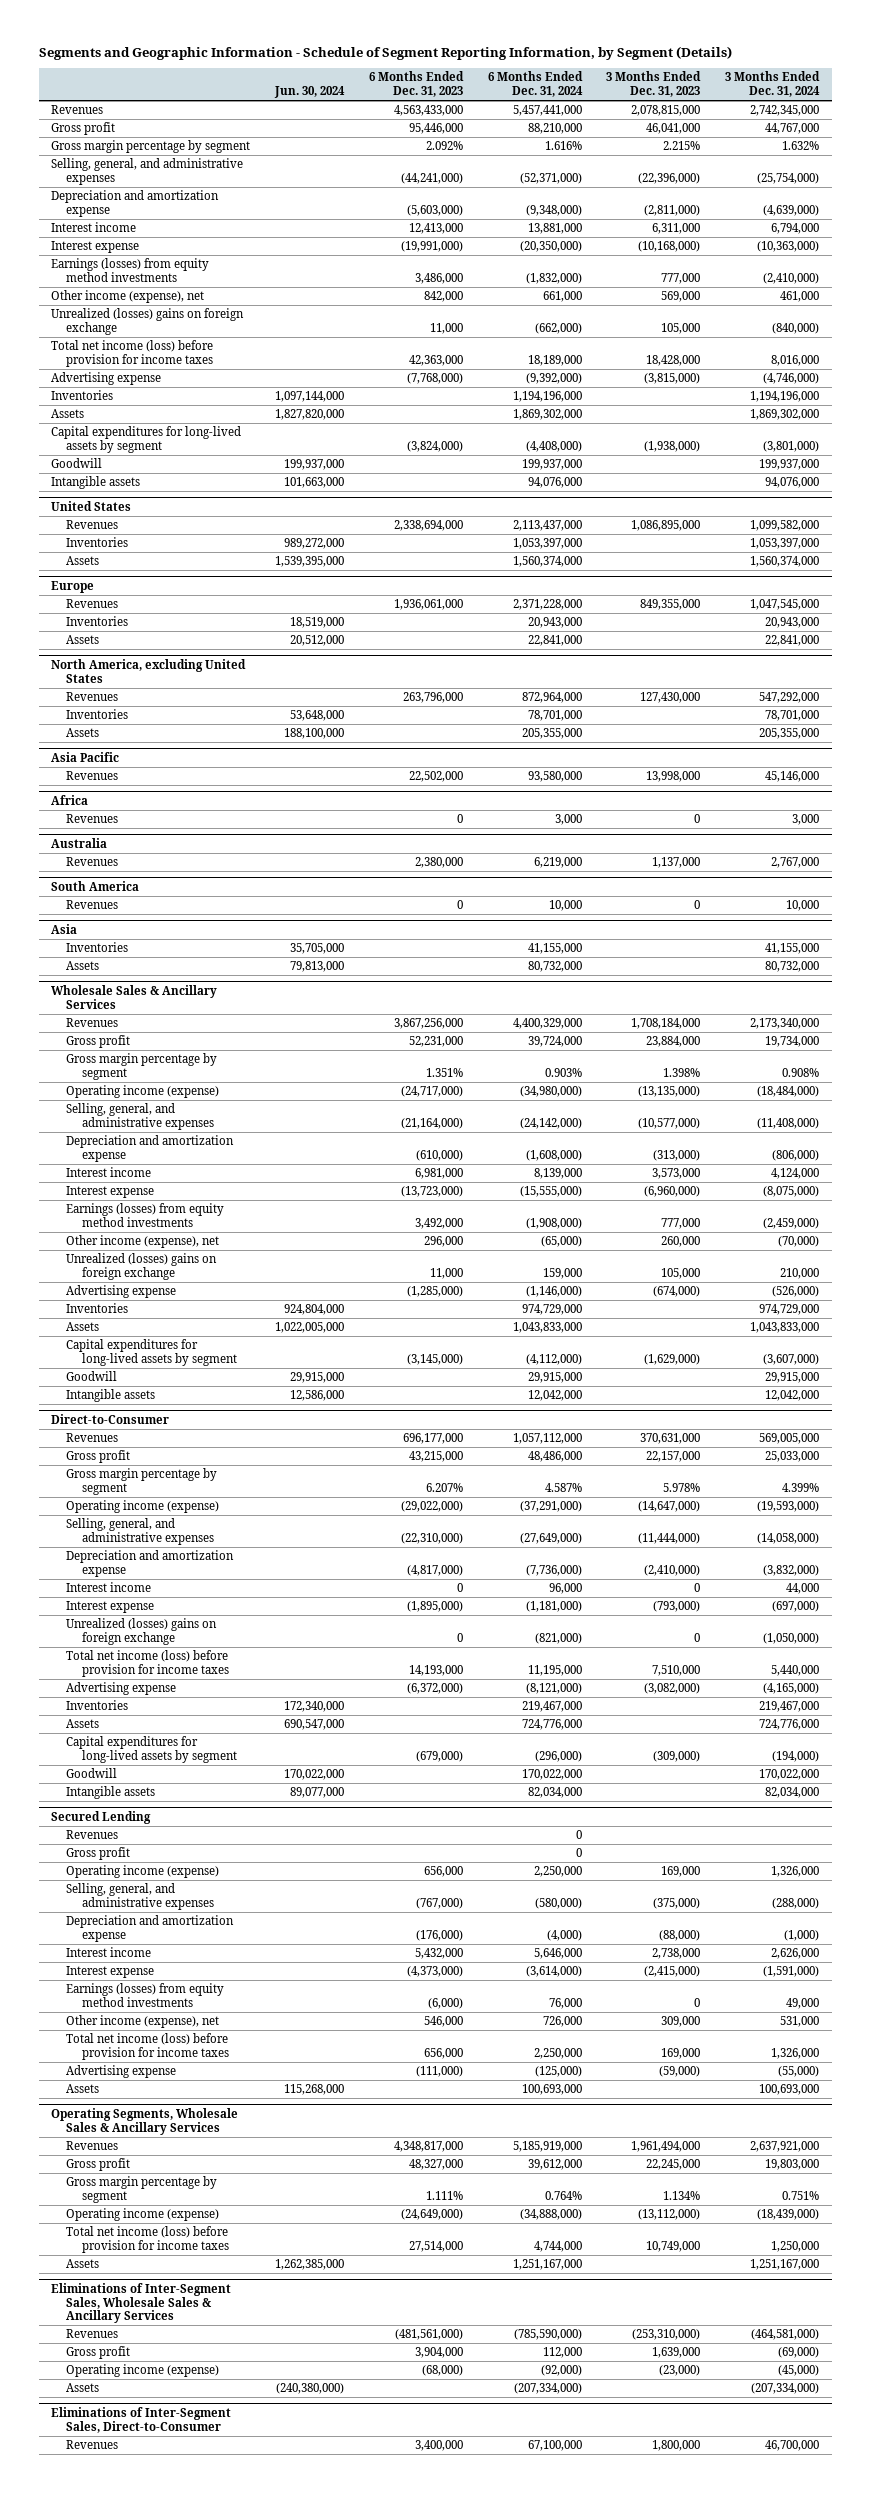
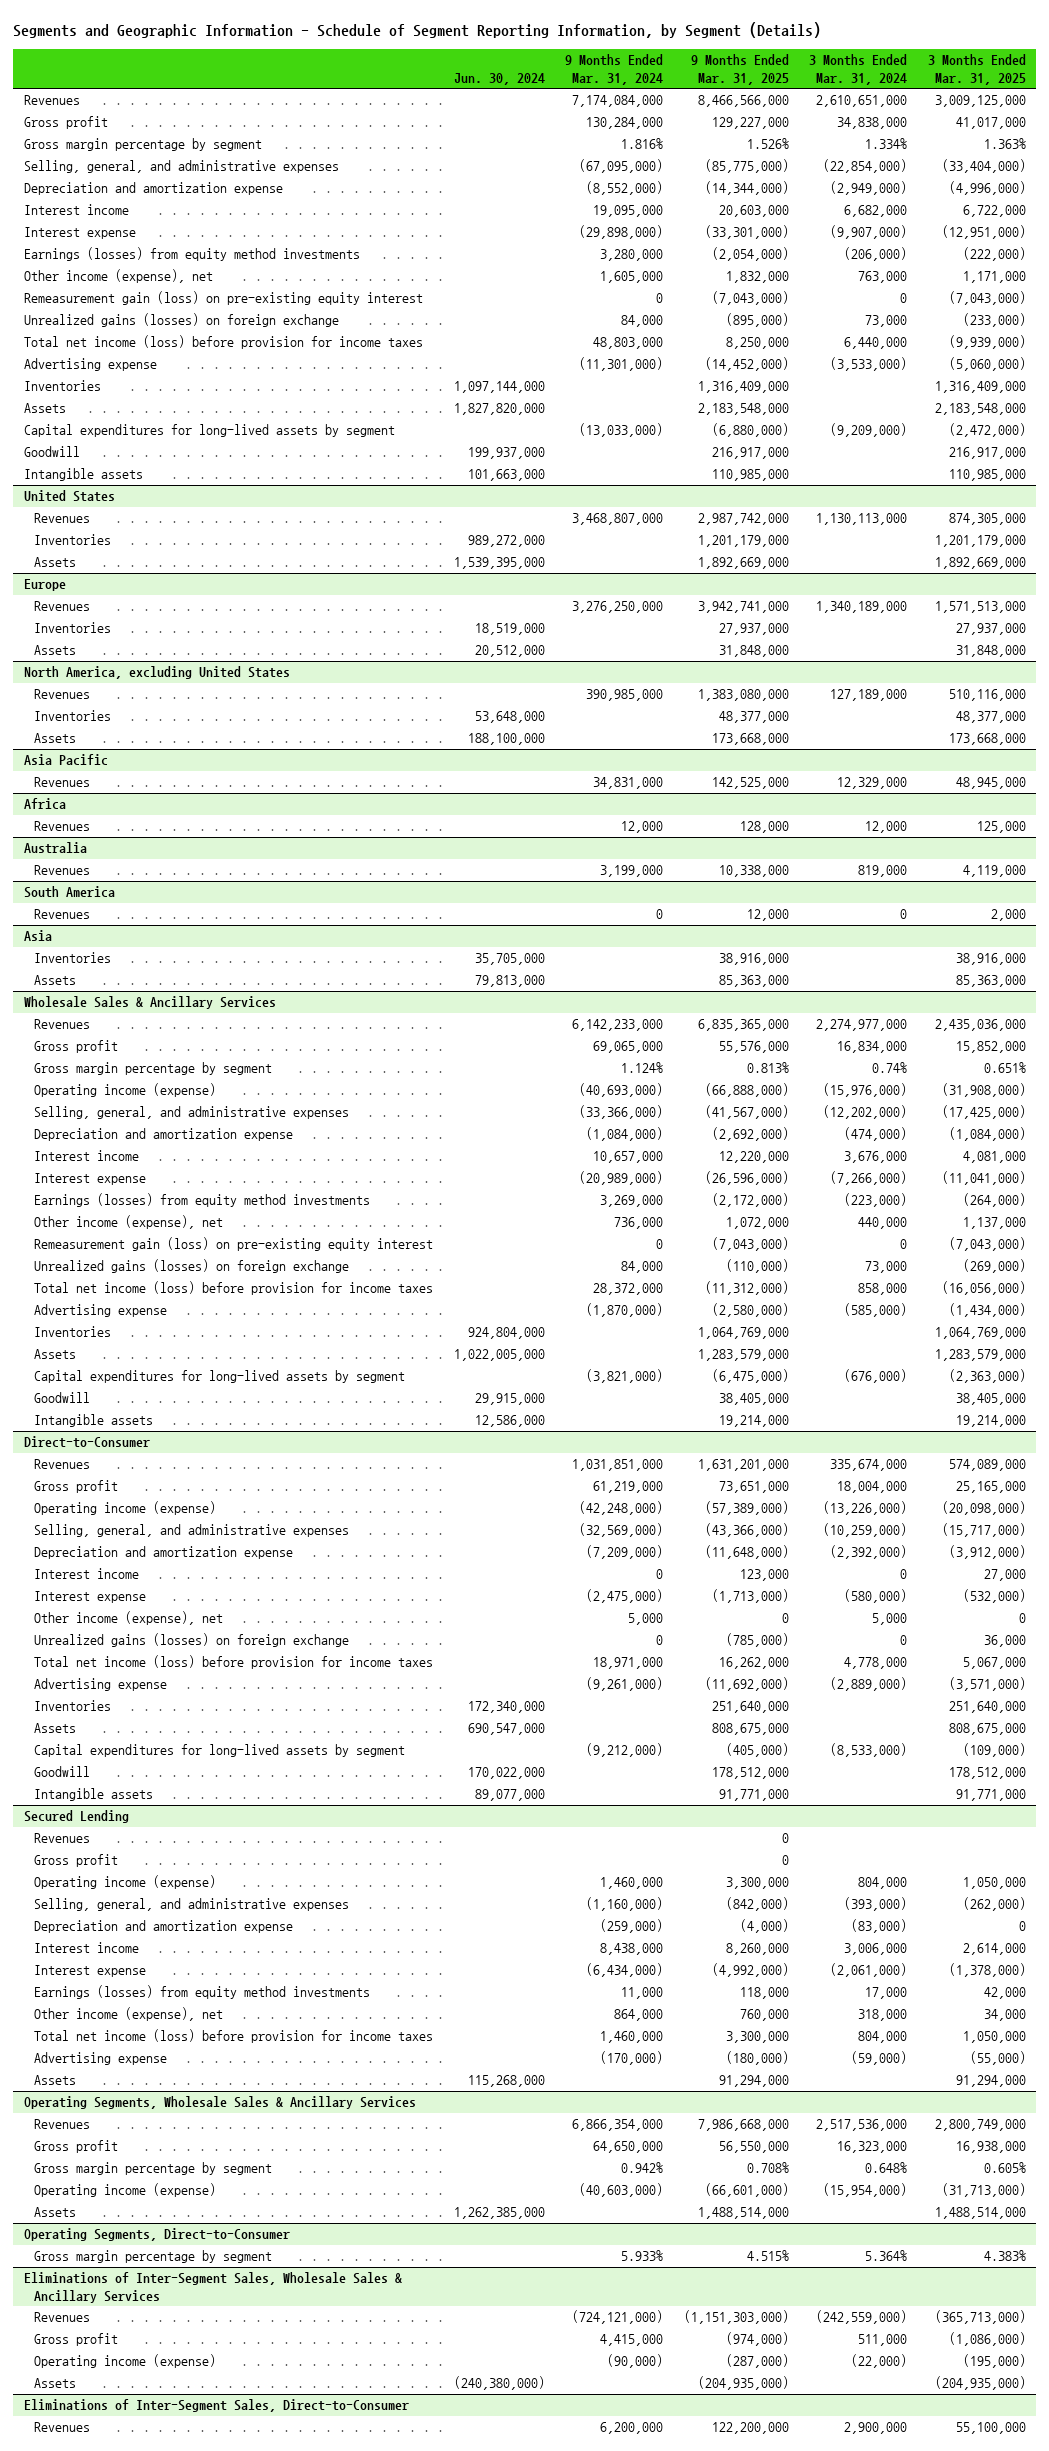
[368,71,464,97] 6 Months Ended Dec. 31, 2023 -> none
[487,71,583,97] 6 Months Ended Dec. 31, 2024 -> none
[606,71,702,97] 3 Months Ended Dec. 31, 2023 -> none
[725,71,821,97] 3 Months Ended Dec. 31, 2024 -> none
none -> [565,53,664,85] 9 Months Ended Mar. 31, 2024
none -> [690,53,789,85] 9 Months Ended Mar. 31, 2025
none -> [809,53,908,85] 3 Months Ended Mar. 31, 2024
none -> [927,53,1026,85] 3 Months Ended Mar. 31, 2025
none -> [23,291,423,306] Remeasurement gain (loss) on pre-existing equity interest
[51,308,245,335] Unrealized (losses) gains on foreign exchange -> [23,313,339,328] Unrealized gains (losses) on foreign exchange
none -> [34,1237,434,1252] Remeasurement gain (loss) on pre-existing equity interest
[66,1253,218,1280] Unrealized (losses) gains on foreign exchange -> [34,1259,350,1274] Unrealized gains (losses) on foreign exchange
none -> [34,1281,434,1296] Total net income (loss) before provision for income taxes
[66,1468,218,1495] Gross margin percentage by segment -> none
none -> [34,1611,224,1626] Other income (expense), net
[66,1618,218,1645] Unrealized (losses) gains on foreign exchange -> [34,1633,350,1648] Unrealized gains (losses) on foreign exchange
[66,2226,229,2253] Total net income (loss) before provision for income taxes -> none
none -> [23,2228,290,2242] Operating Segments, Direct-to-Consumer
none -> [34,2250,273,2264] Gross margin percentage by segment

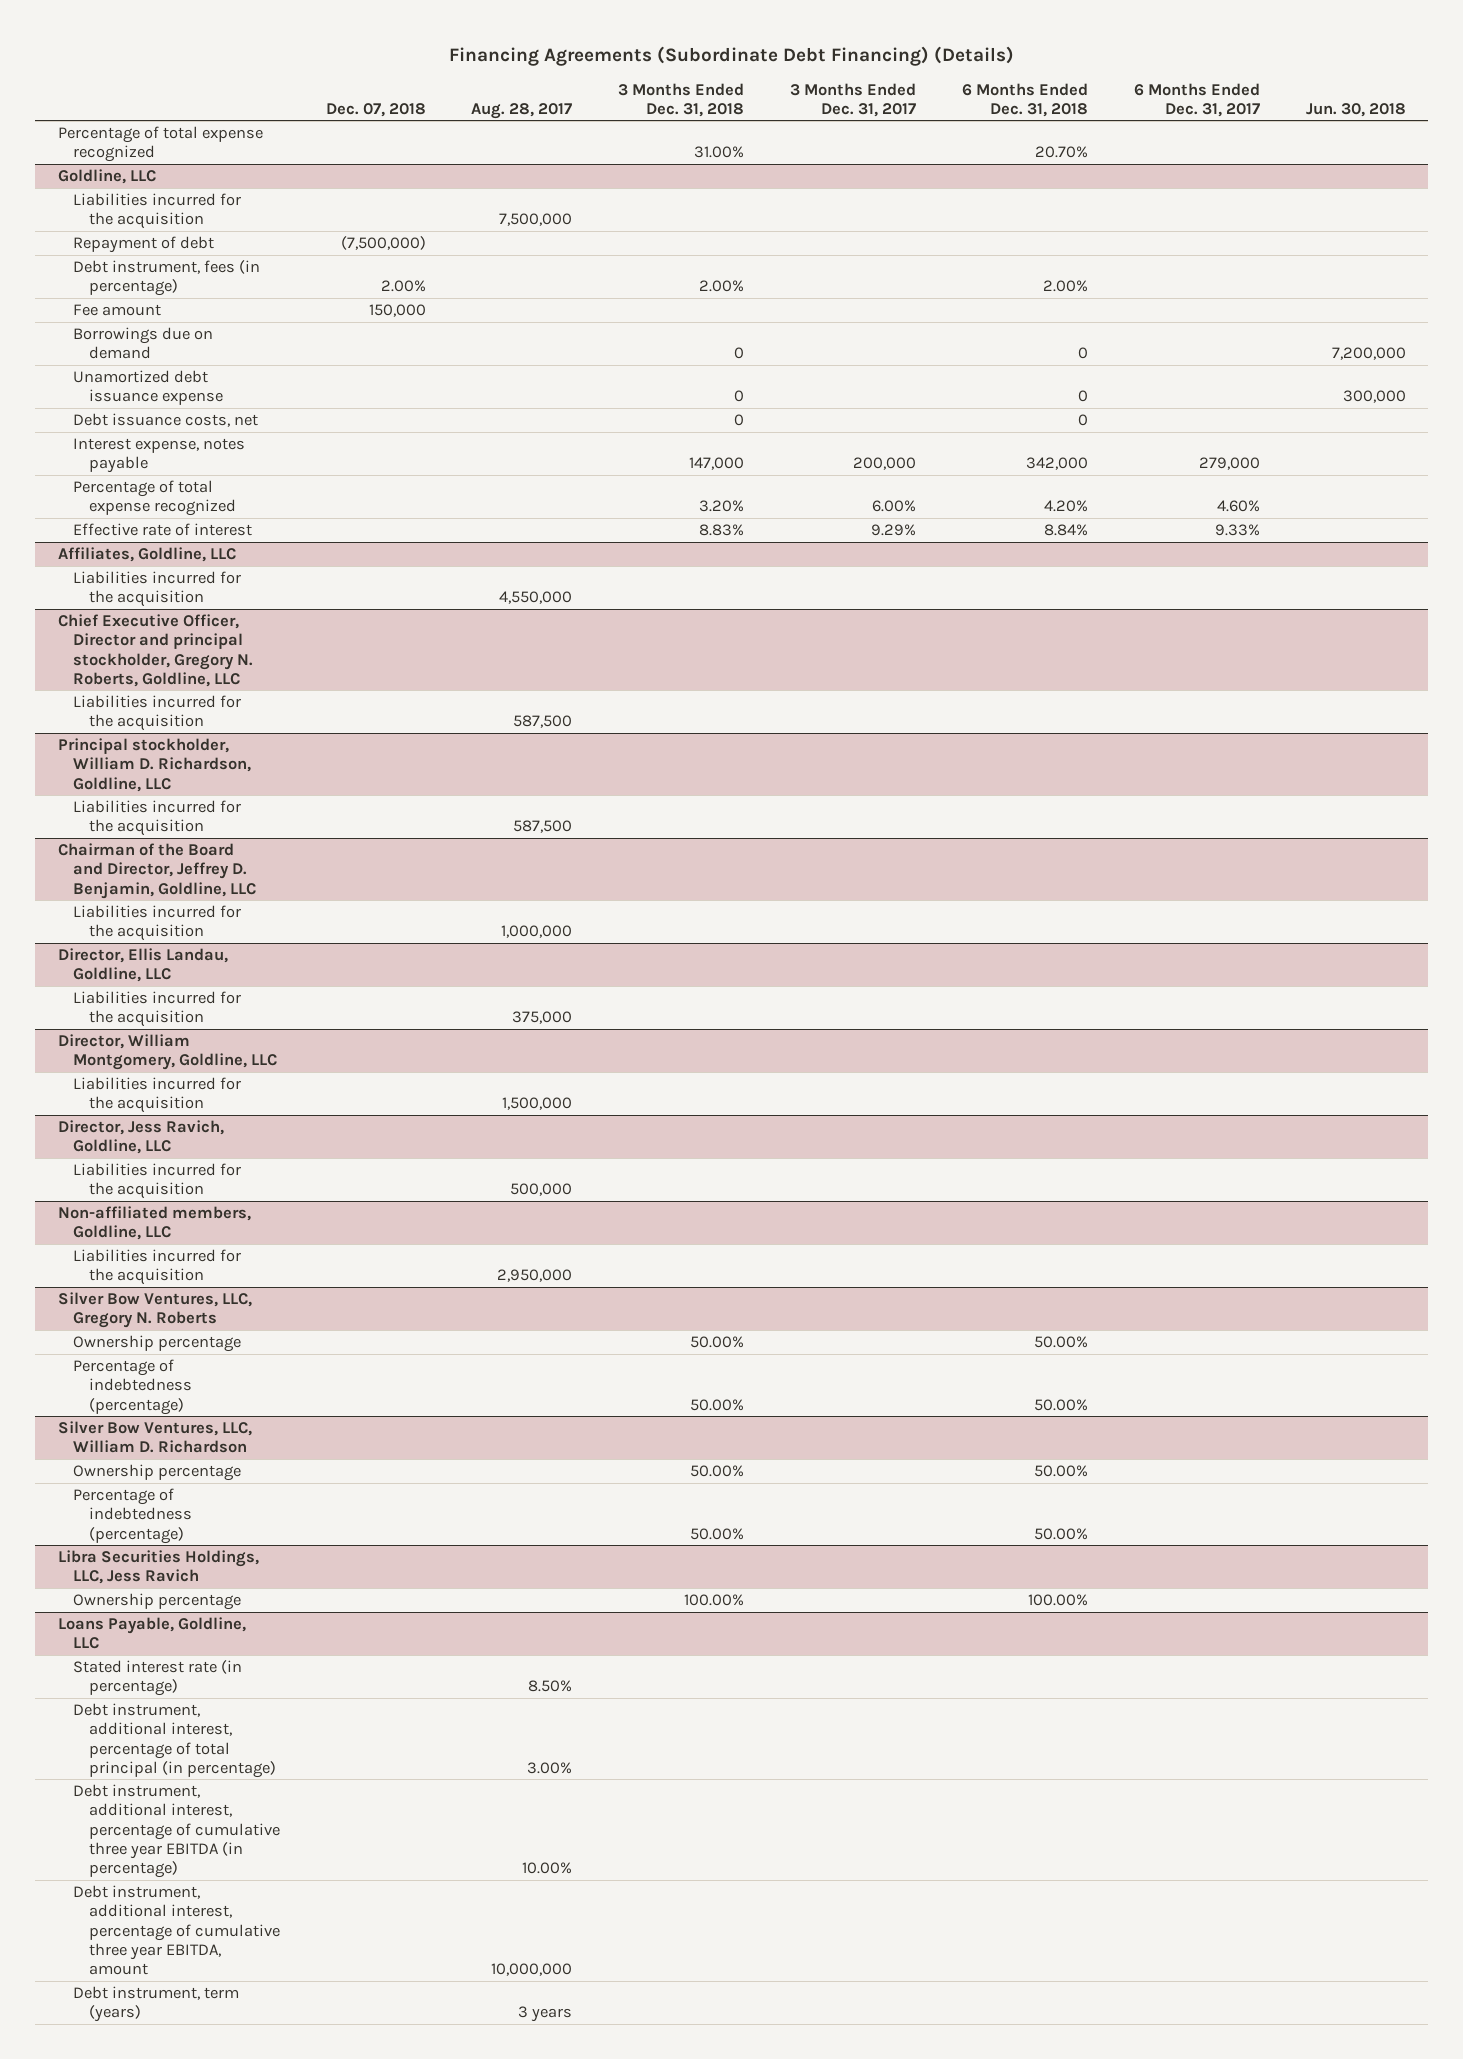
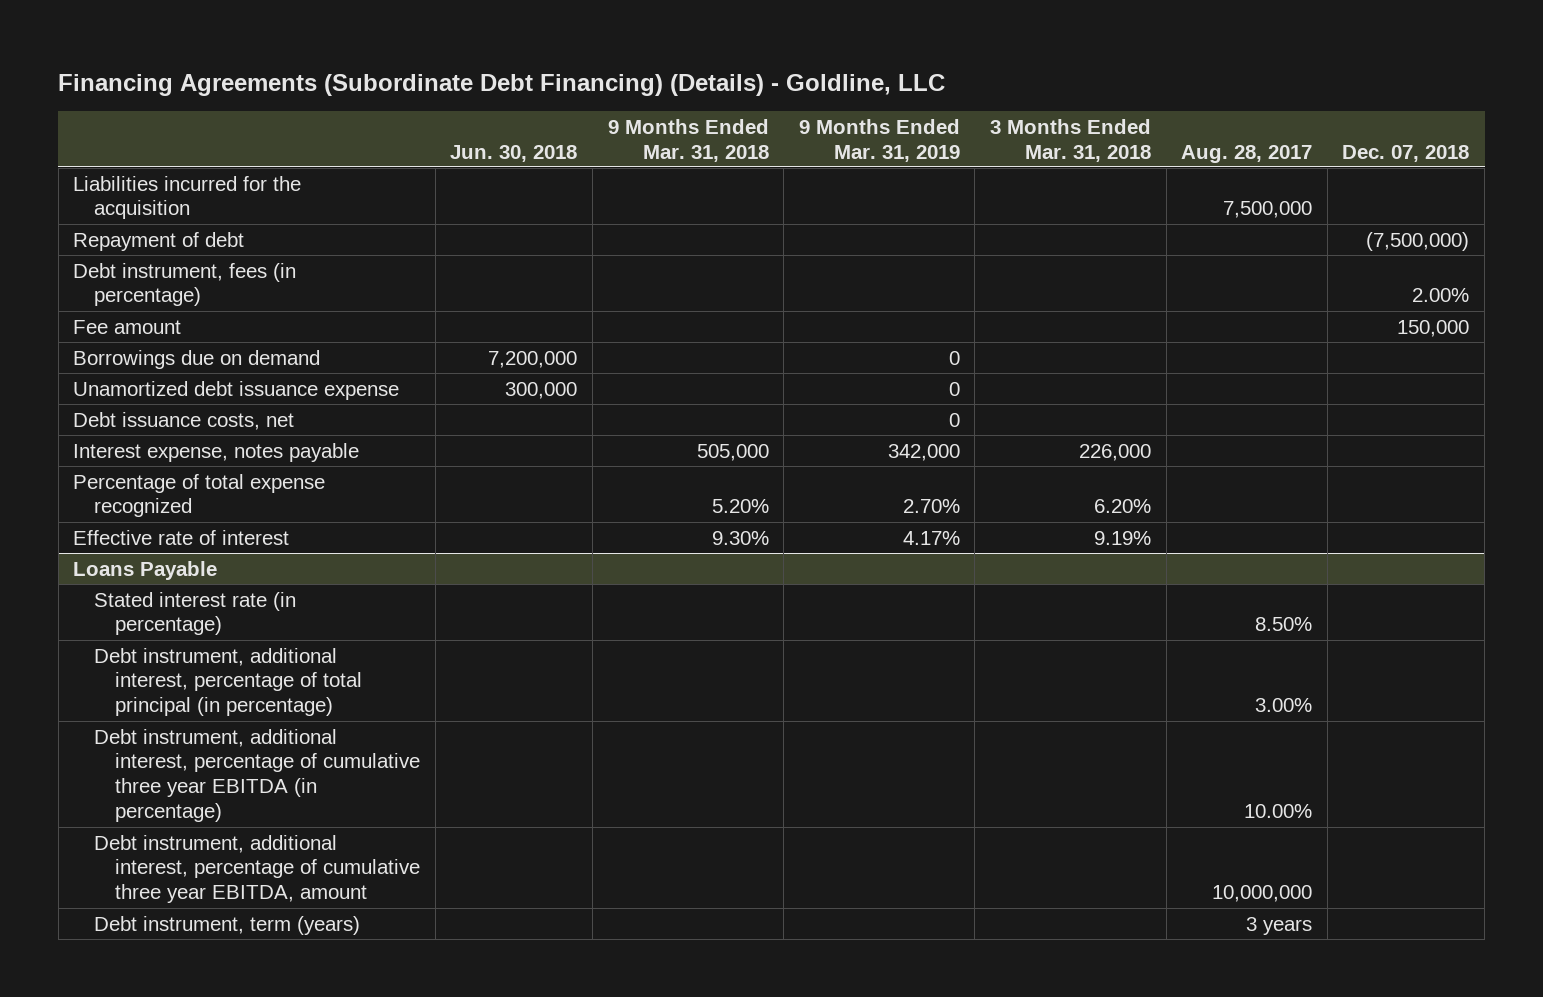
[448,45,1014,66] Financing Agreements (Subordinate Debt Financing) (Details) -> [58,73,946,96] Financing Agreements (Subordinate Debt Financing) (Details) - Goldline, LLC
[618,82,745,117] 3 Months Ended Dec. 31, 2018 -> none
[790,82,917,117] 3 Months Ended Dec. 31, 2017 -> none
[961,82,1088,117] 6 Months Ended Dec. 31, 2018 -> none
[1133,82,1260,117] 6 Months Ended Dec. 31, 2017 -> none
none -> [607,118,769,162] 9 Months Ended Mar. 31, 2018
none -> [798,118,960,162] 9 Months Ended Mar. 31, 2019
none -> [990,118,1152,162] 3 Months Ended Mar. 31, 2018
none -> [73,175,302,220] Liabilities incurred for the acquisition
none -> [73,231,245,251] Repayment of debt
none -> [73,262,297,307] Debt instrument, fees (in percentage)
none -> [73,319,182,334] Fee amount
none -> [73,349,321,369] Borrowings due on demand
none -> [73,380,400,400] Unamortized debt issuance expense
none -> [73,411,295,430] Debt issuance costs, net
none -> [73,442,360,462] Interest expense, notes payable
[57,169,156,185] Goldline, LLC -> none
[73,193,242,230] Liabilities incurred for the acquisition -> none
[73,236,215,254] Repayment of debt -> none
[73,260,261,297] Debt instrument, fees (in percentage) -> none
[73,304,162,317] Fee amount -> none
[73,327,214,360] Borrowings due on demand -> none
[73,370,223,406] Unamortized debt issuance expense -> none
[73,413,259,428] Debt issuance costs, net -> none
[73,438,246,474] Interest expense, notes payable -> none
[73,480,236,517] Percentage of total expense recognized -> none
[73,523,253,537] Effective rate of interest -> none
[57,547,236,563] Affiliates, Goldline, LLC -> none
[73,571,242,608] Liabilities incurred for the acquisition -> none
[57,614,254,687] Chief Executive Officer, Director and principal stockholder, Gregory N. Roberts, Goldline, LLC -> none
[73,695,242,732] Liabilities incurred for the acquisition -> none
[57,738,252,792] Principal stockholder, William D. Richardson, Goldline, LLC -> none
[73,800,242,837] Liabilities incurred for the acquisition -> none
[57,843,257,899] Chairman of the Board and Director, Jeffrey D. Benjamin, Goldline, LLC -> none
[73,905,242,942] Liabilities incurred for the acquisition -> none
[57,948,228,983] Director, Ellis Landau, Goldline, LLC -> none
[73,991,242,1028] Liabilities incurred for the acquisition -> none
[57,1034,278,1071] Director, William Montgomery, Goldline, LLC -> none
[73,1077,242,1114] Liabilities incurred for the acquisition -> none
[57,1120,224,1155] Director, Jess Ravich, Goldline, LLC -> none
[73,1163,242,1200] Liabilities incurred for the acquisition -> none
[57,1206,251,1241] Non-affiliated members, Goldline, LLC -> none
[73,1249,242,1286] Liabilities incurred for the acquisition -> none
[57,1292,252,1329] Silver Bow Ventures, LLC, Gregory N. Roberts -> none
[73,1335,242,1353] Ownership percentage -> none
[73,1359,192,1415] Percentage of indebtedness (percentage) -> none
[57,1421,252,1454] Silver Bow Ventures, LLC, William D. Richardson -> none
[73,1464,242,1482] Ownership percentage -> none
[73,1488,192,1544] Percentage of indebtedness (percentage) -> none
[57,1550,259,1585] Libra Securities Holdings, LLC, Jess Ravich -> none
[73,1593,242,1611] Ownership percentage -> none
none -> [73,529,290,545] Effective rate of interest
[57,1617,246,1650] Loans Payable, Goldline, LLC -> [73,560,218,580] Loans Payable

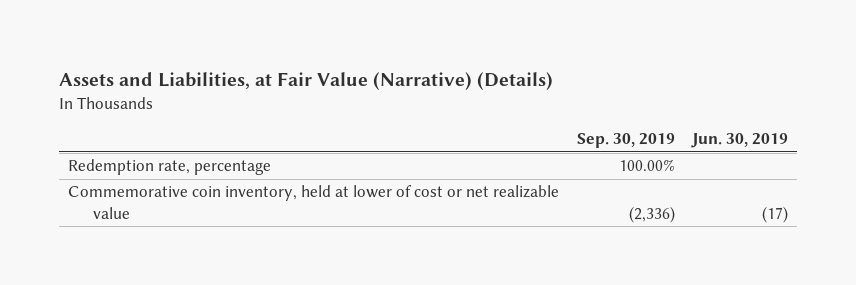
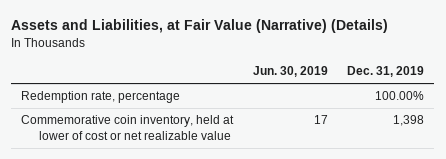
[576,133,675,149] Sep. 30, 2019 -> none
none -> [347,66,425,78] Dec. 31, 2019
[762,205,789,223] (17) -> [313,115,328,125] 17

